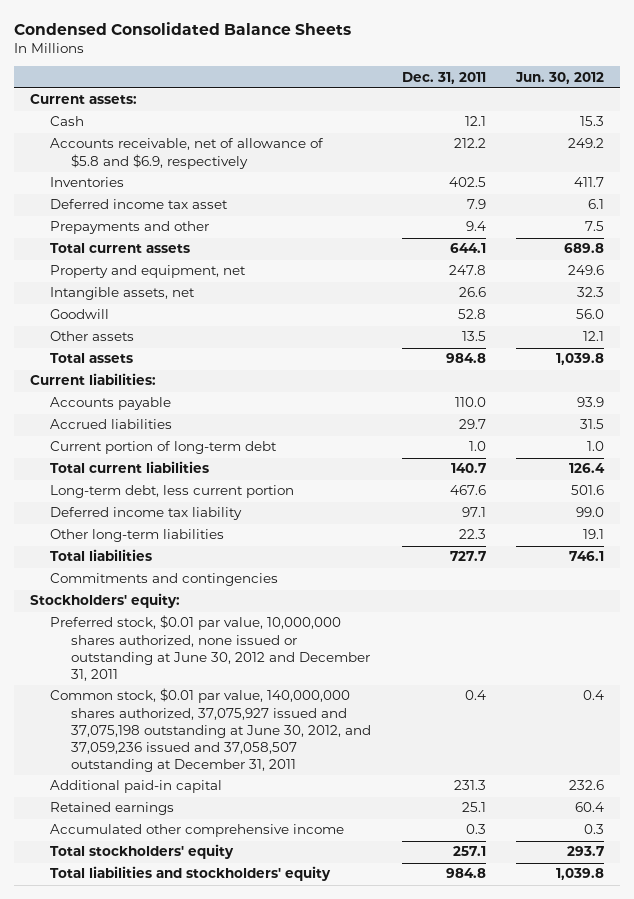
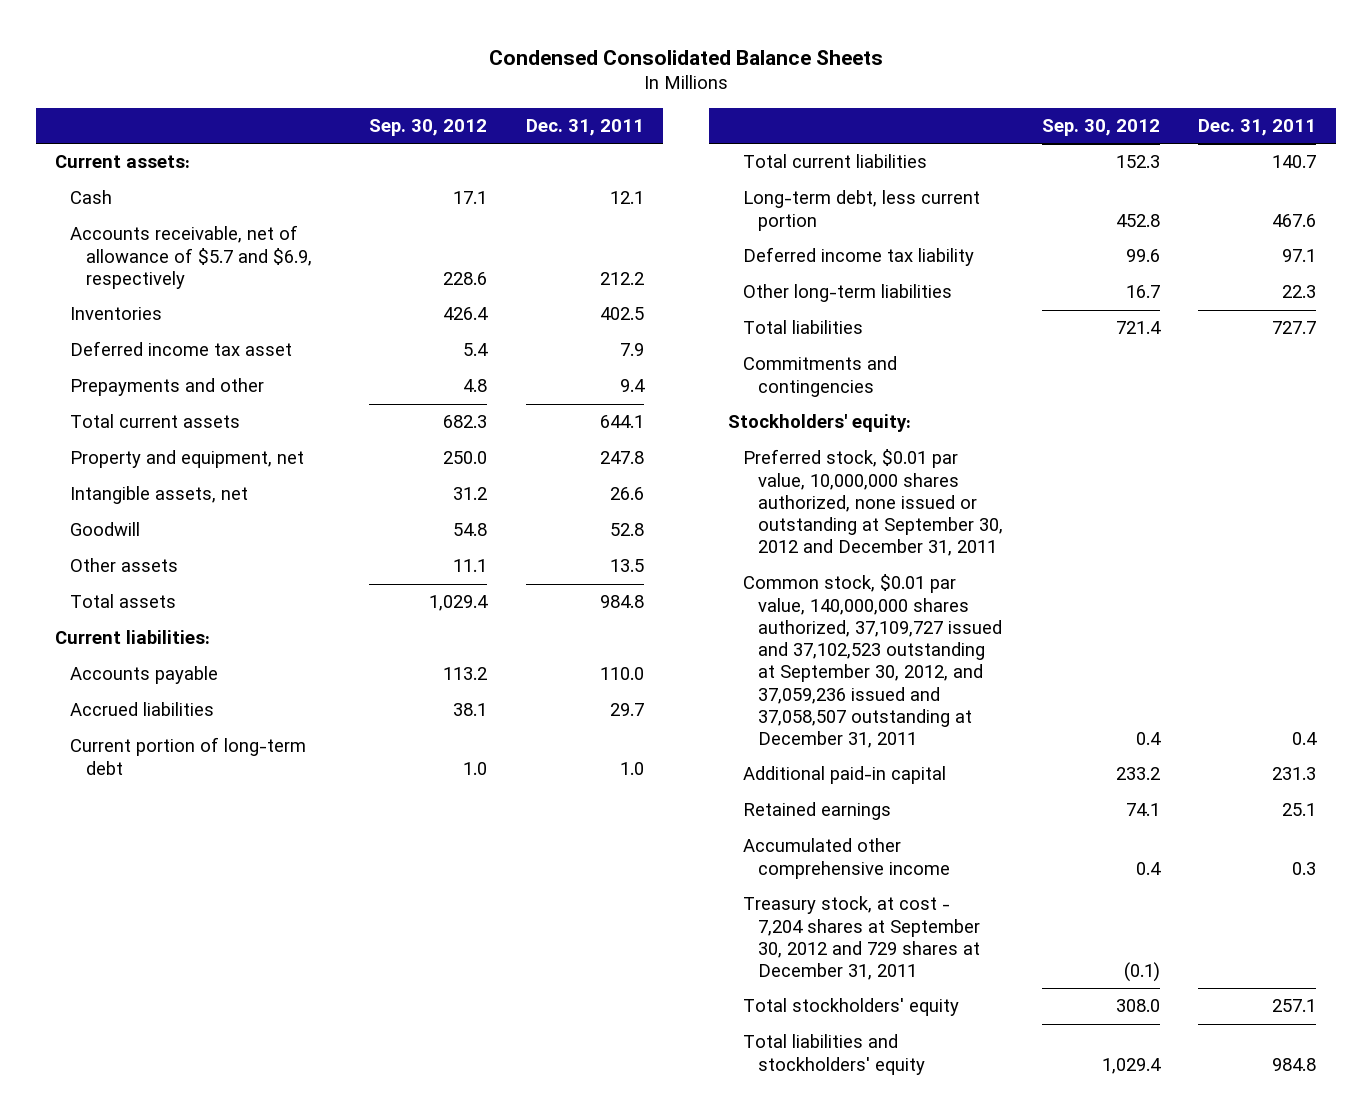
[515,71,605,84] Jun. 30, 2012 -> none
none -> [369,119,488,137] Sep. 30, 2012
[50,138,325,169] Accounts receivable, net of allowance of $5.8 and $6.9, respectively -> [70,225,312,289] Accounts receivable, net of allowance of $5.7 and $6.9, respectively
[50,615,370,682] Preferred stock, $0.01 par value, 10,000,000 shares authorized, none issued or outstanding at June 30, 2012 and December 31, 2011 -> [743,449,1004,557] Preferred stock, $0.01 par value, 10,000,000 shares authorized, none issued or outstanding at September 30, 2012 and December 31, 2011
[50,688,371,773] Common stock, $0.01 par value, 140,000,000 shares authorized, 37,075,927 issued and 37,075,198 outstanding at June 30, 2012, and 37,059,236 issued and 37,058,507 outstanding at December 31, 2011 -> [743,574,1003,749] Common stock, $0.01 par value, 140,000,000 shares authorized, 37,109,727 issued and 37,102,523 outstanding at September 30, 2012, and 37,059,236 issued and 37,058,507 outstanding at December 31, 2011
none -> [743,896,981,981] Treasury stock, at cost - 7,204 shares at September 30, 2012 and 729 shares at December 31, 2011

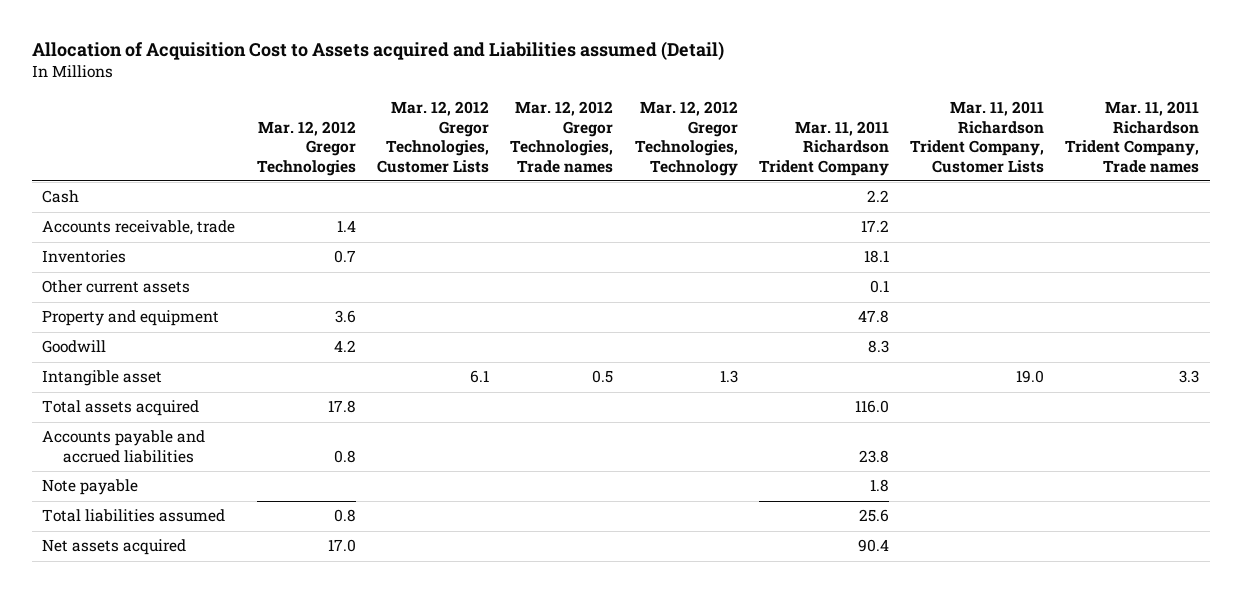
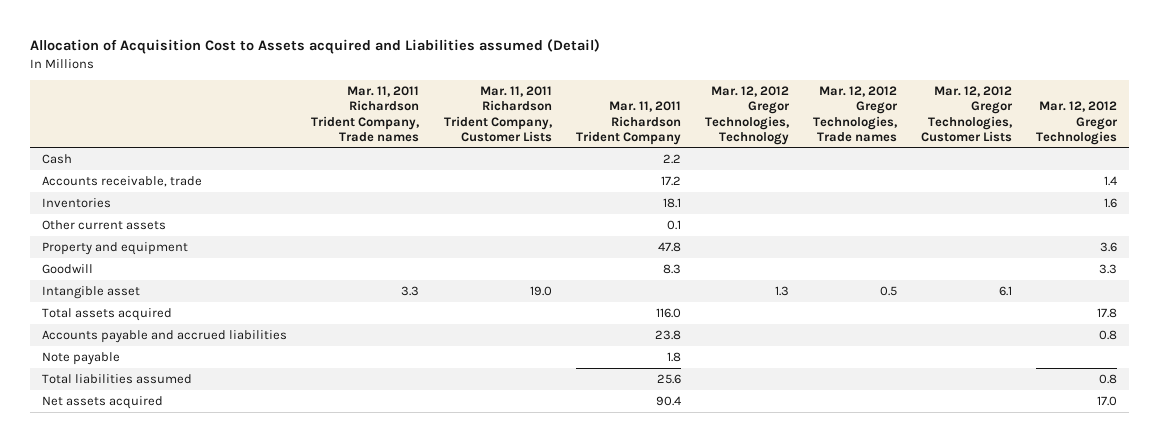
[333,250,356,264] 0.7 -> [1103,197,1117,208] 1.6
[333,340,356,353] 4.2 -> [1098,263,1117,274] 3.3

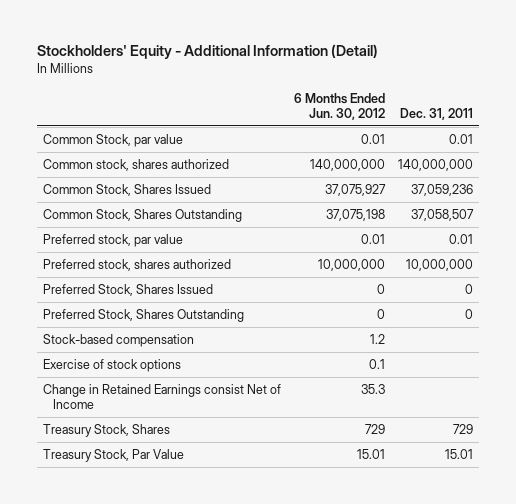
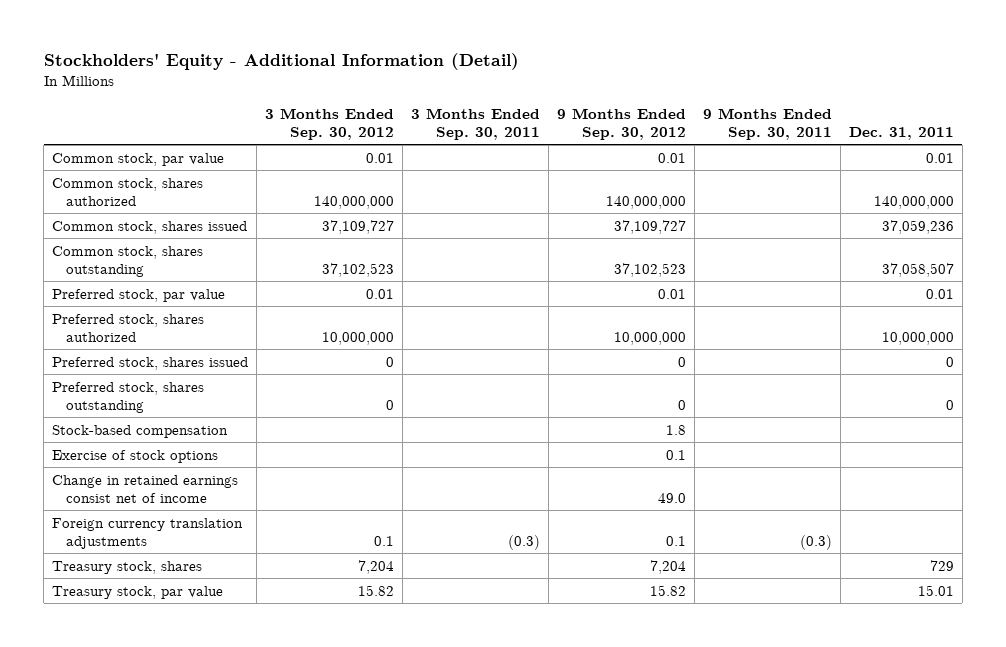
[293,92,385,120] 6 Months Ended Jun. 30, 2012 -> none
none -> [265,107,395,140] 3 Months Ended Sep. 30, 2012
none -> [411,107,541,140] 3 Months Ended Sep. 30, 2011
none -> [557,107,687,140] 9 Months Ended Sep. 30, 2012
none -> [703,107,833,140] 9 Months Ended Sep. 30, 2011
[43,133,184,147] Common Stock, par value -> [52,152,225,166] Common stock, par value
[43,183,212,196] Common Stock, Shares Issued -> [52,220,248,234] Common stock, shares issued
[43,208,243,222] Common Stock, Shares Outstanding -> [52,245,204,277] Common stock, shares outstanding
[43,283,214,296] Preferred Stock, Shares Issued -> [52,356,249,370] Preferred stock, shares issued
[43,308,245,322] Preferred Stock, Shares Outstanding -> [52,381,205,413] Preferred stock, shares outstanding
[43,383,282,410] Change in Retained Earnings consist Net of Income -> [52,474,239,503] Change in retained earnings consist net of income
none -> [52,517,244,549] Foreign currency translation adjustments
[43,423,171,437] Treasury Stock, Shares -> [52,560,203,574] Treasury stock, shares
[43,448,185,462] Treasury Stock, Par Value -> [52,585,224,599] Treasury stock, par value

